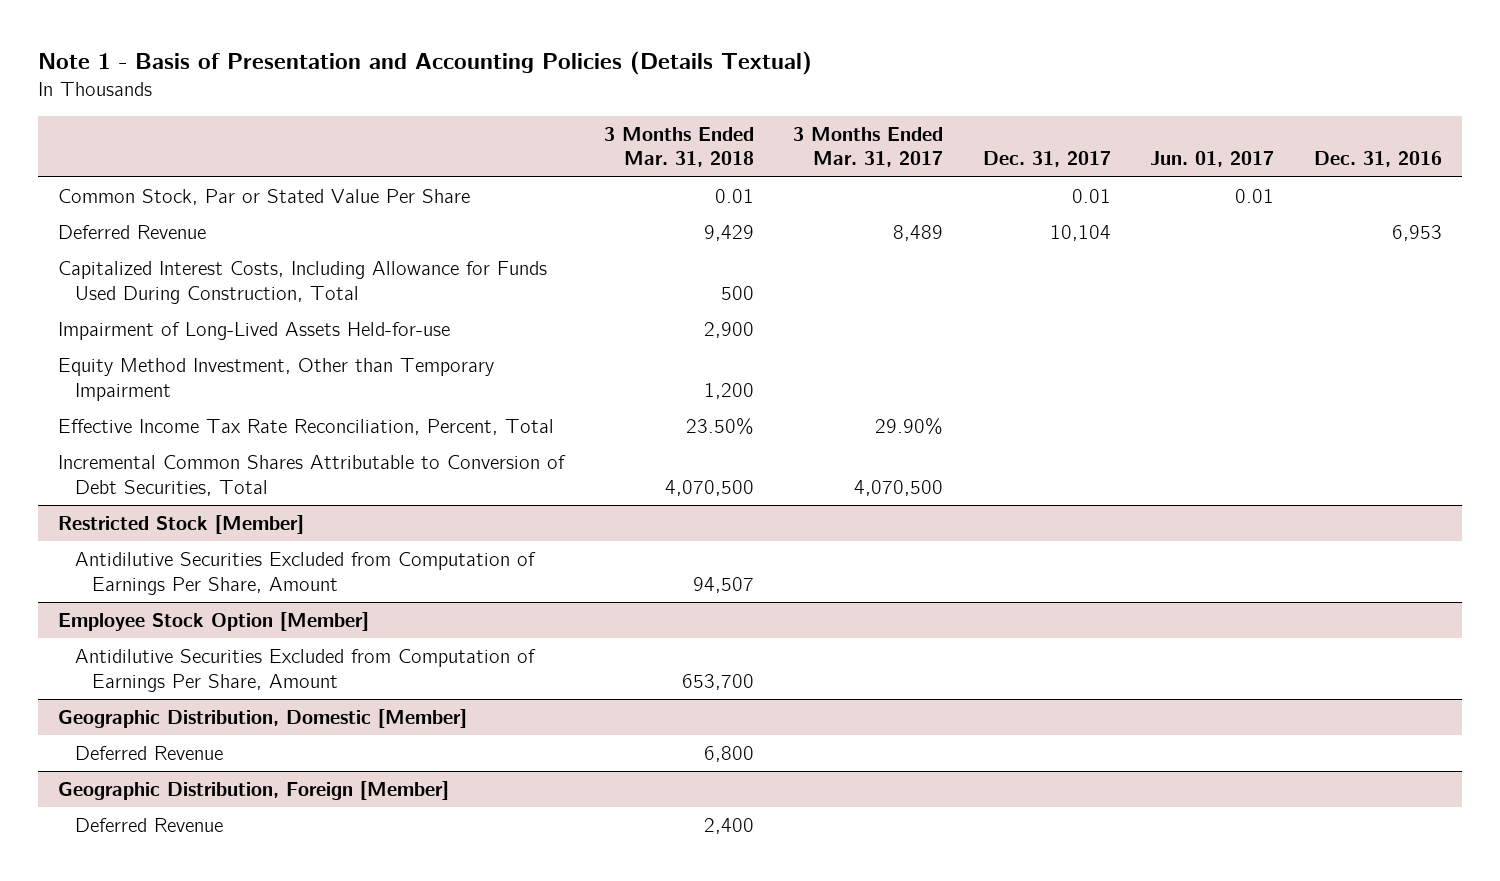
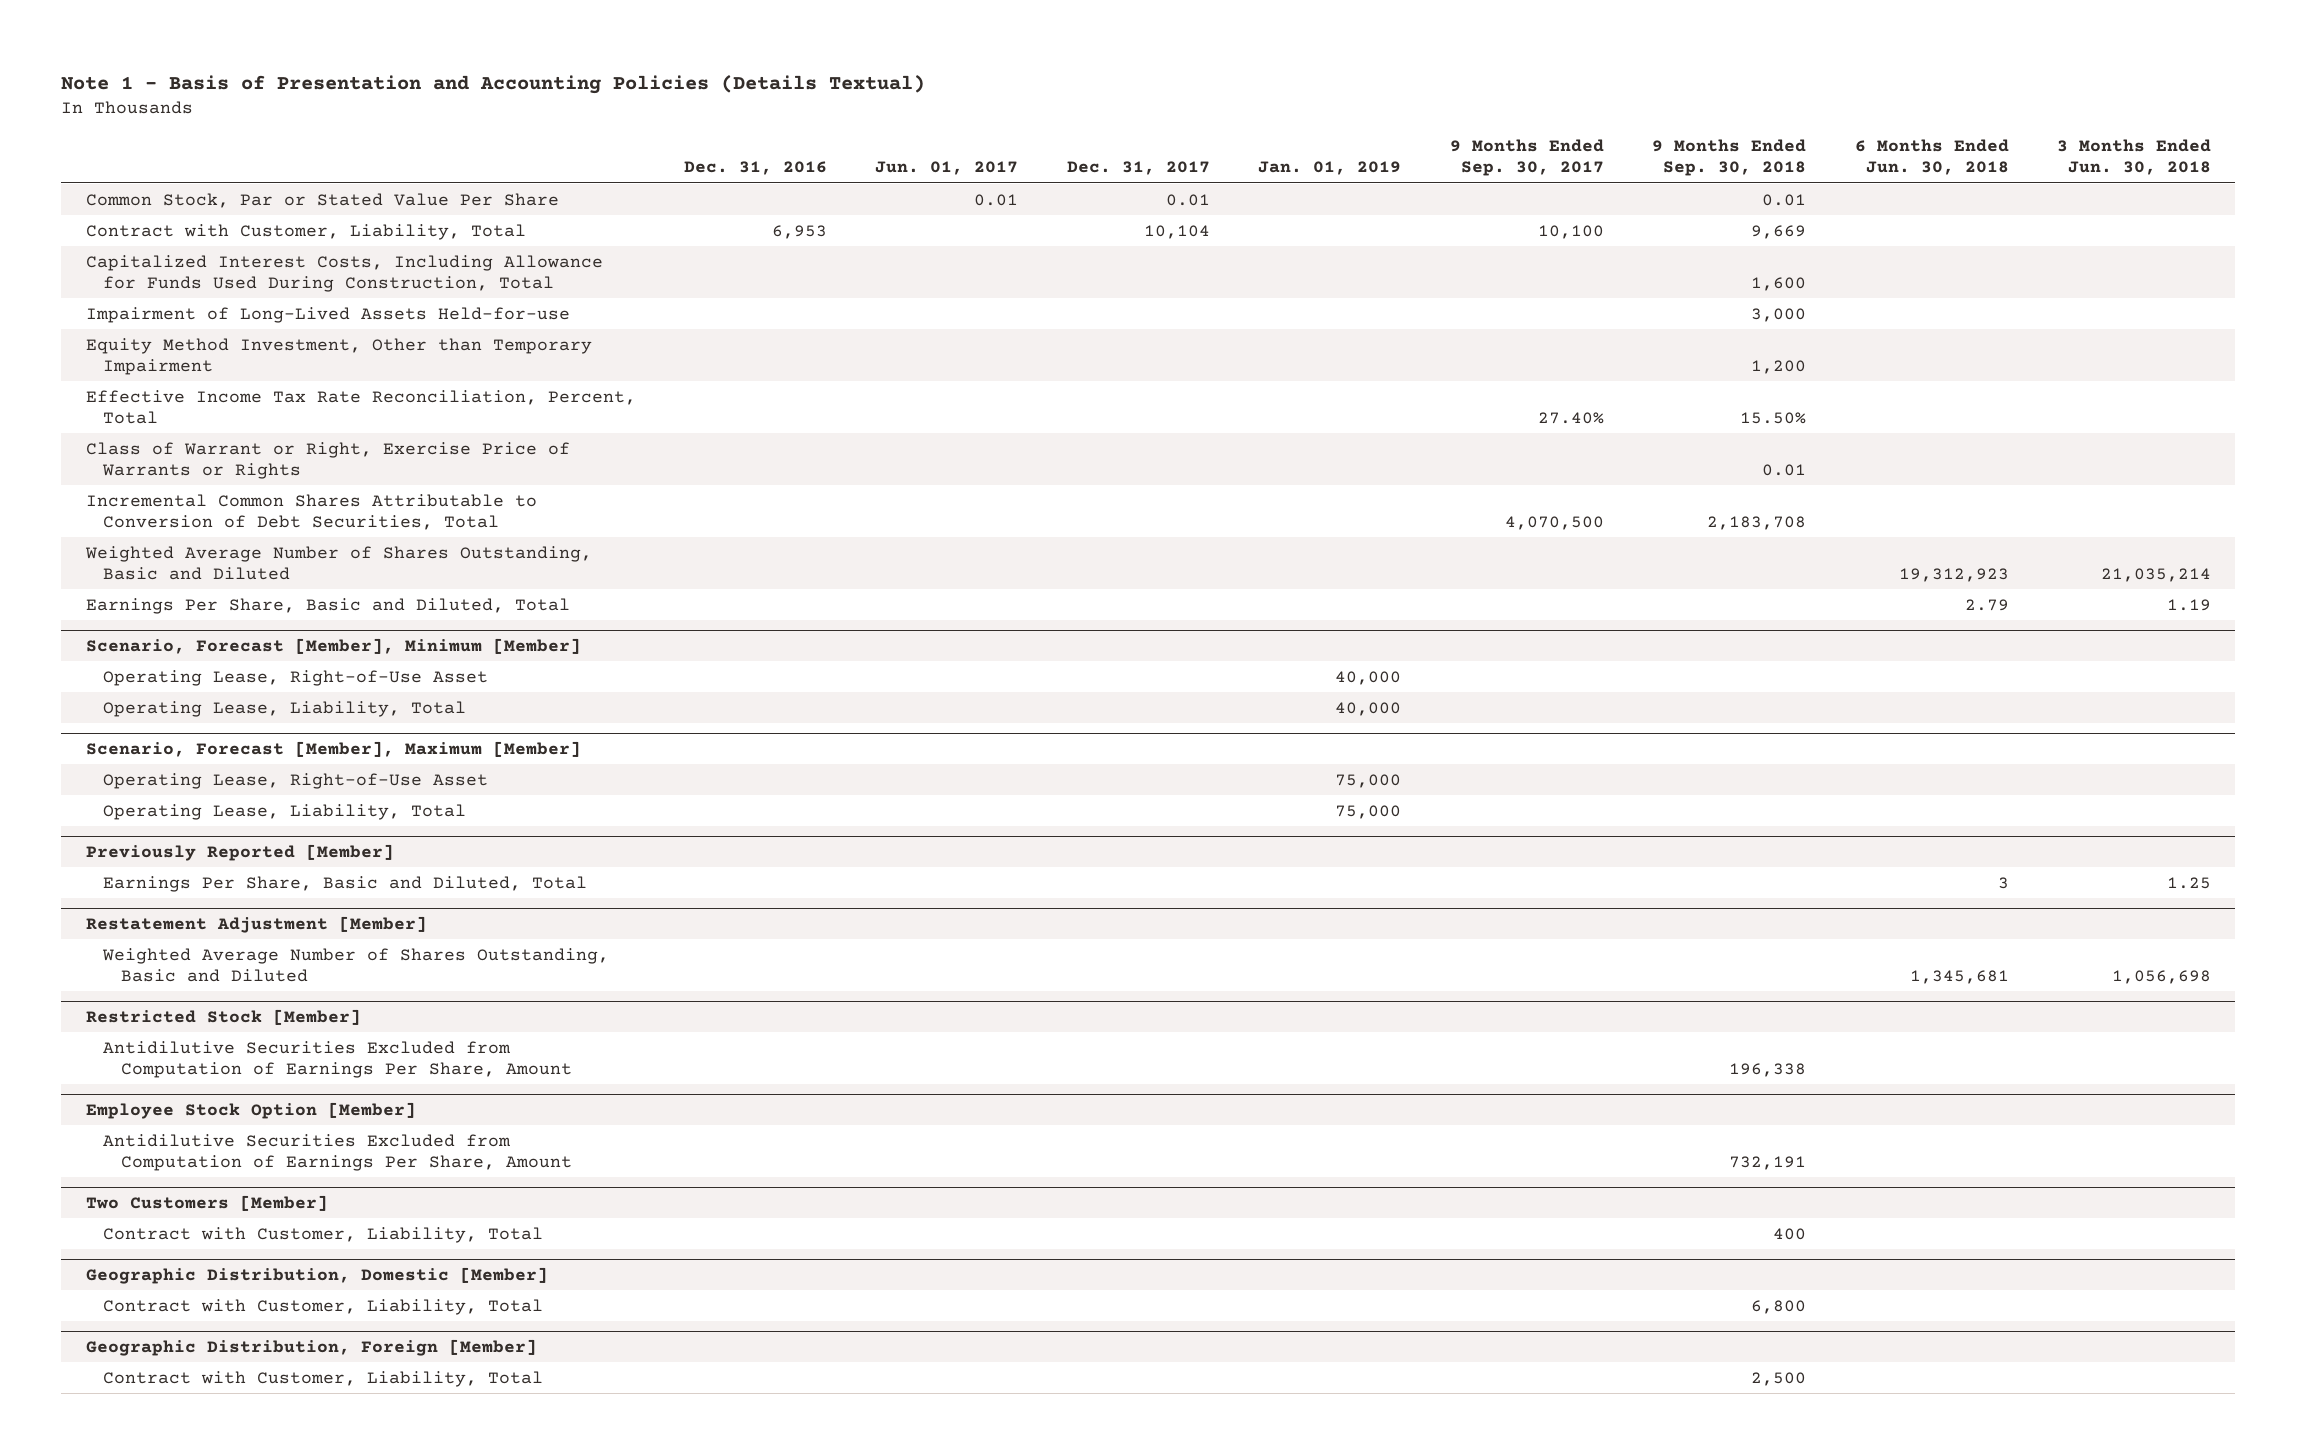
[603,126,754,168] 3 Months Ended Mar. 31, 2018 -> none
[793,126,944,168] 3 Months Ended Mar. 31, 2017 -> none
none -> [1258,161,1402,176] Jan. 01, 2019
none -> [1449,139,1604,177] 9 Months Ended Sep. 30, 2017
none -> [1652,139,1807,177] 9 Months Ended Sep. 30, 2018
none -> [1854,139,2009,176] 6 Months Ended Jun. 30, 2018
none -> [2057,139,2212,176] 3 Months Ended Jun. 30, 2018
[58,225,207,240] Deferred Revenue -> [85,223,526,240] Contract with Customer, Liability, Total
none -> [85,441,570,479] Class of Warrant or Right, Exercise Price of Warrants or Rights
none -> [84,545,592,580] Weighted Average Number of Shares Outstanding, Basic and Diluted
none -> [85,597,570,614] Earnings Per Share, Basic and Diluted, Total
none -> [85,638,581,655] Scenario, Forecast [Member], Minimum [Member]
none -> [103,669,489,686] Operating Lease, Right-of-Use Asset
none -> [103,700,467,717] Operating Lease, Liability, Total
none -> [85,741,581,758] Scenario, Forecast [Member], Maximum [Member]
none -> [103,772,489,789] Operating Lease, Right-of-Use Asset
none -> [103,803,467,820] Operating Lease, Liability, Total
none -> [85,844,394,862] Previously Reported [Member]
none -> [103,875,588,892] Earnings Per Share, Basic and Diluted, Total
none -> [85,916,427,934] Restatement Adjustment [Member]
none -> [102,947,610,982] Weighted Average Number of Shares Outstanding, Basic and Diluted
none -> [85,1195,328,1212] Two Customers [Member]
none -> [103,1226,544,1243] Contract with Customer, Liability, Total
[74,746,223,761] Deferred Revenue -> none
none -> [103,1298,544,1315] Contract with Customer, Liability, Total
[74,818,223,833] Deferred Revenue -> none
none -> [103,1370,544,1387] Contract with Customer, Liability, Total

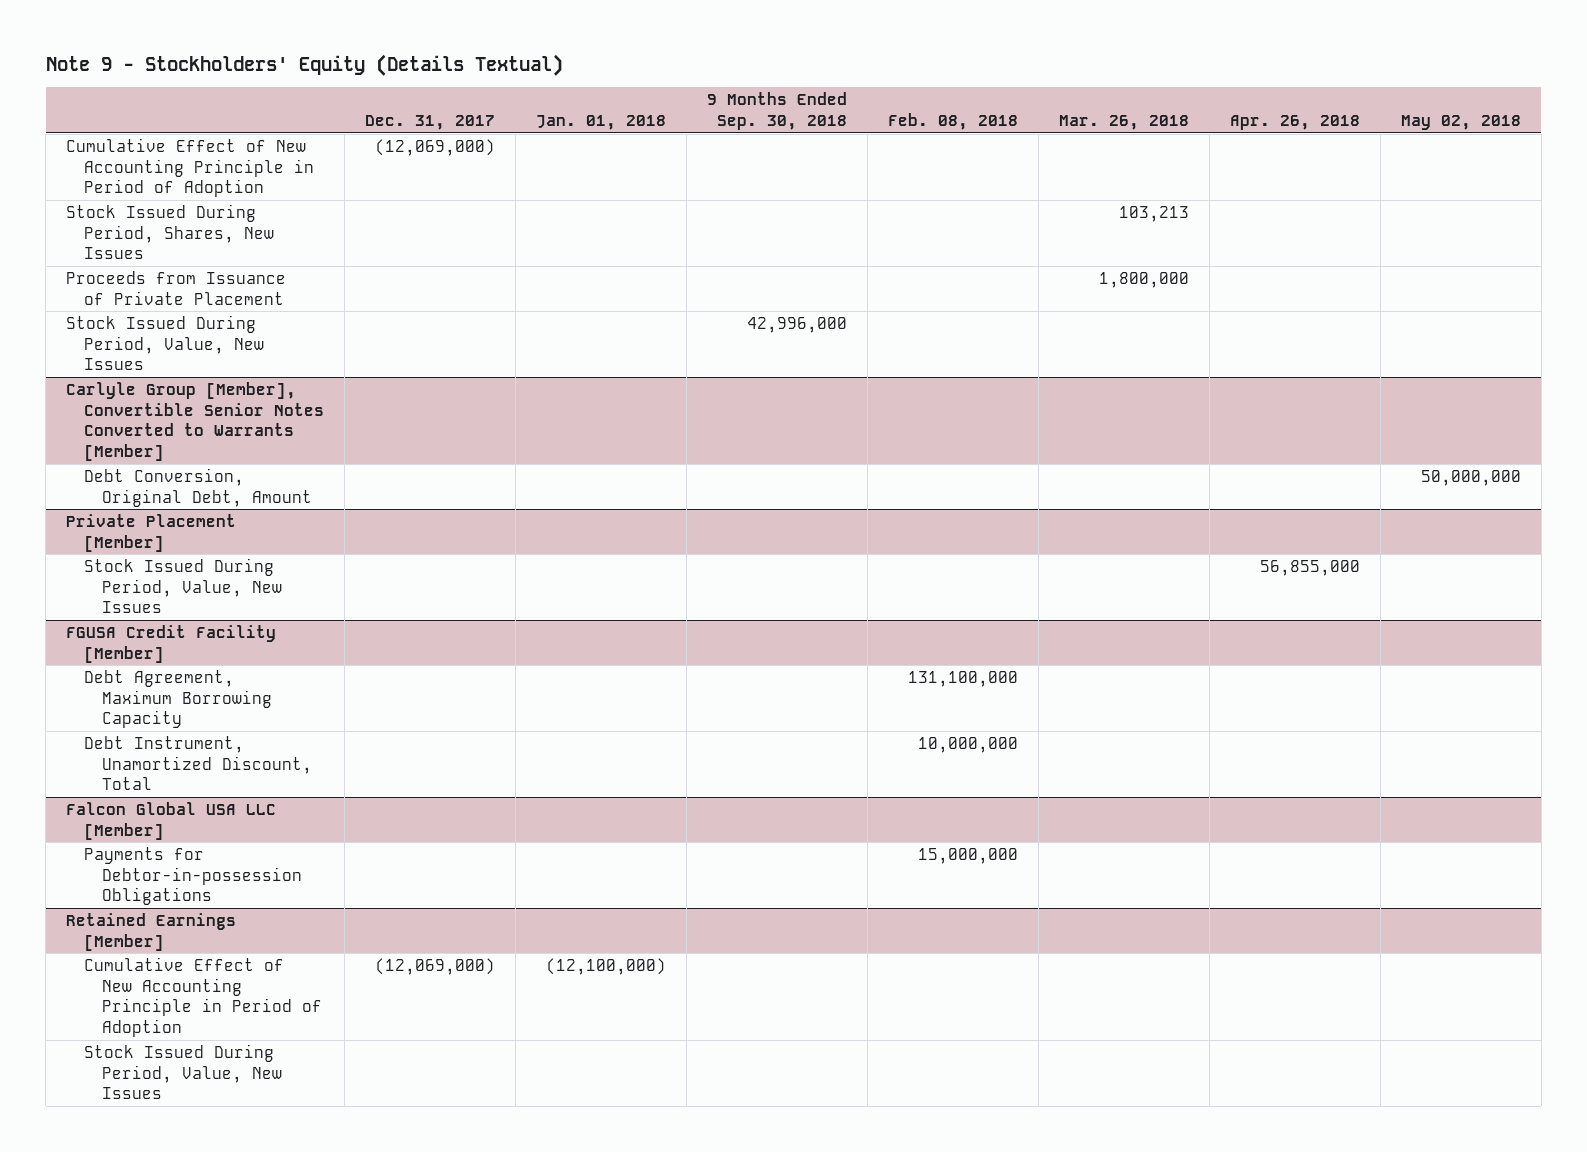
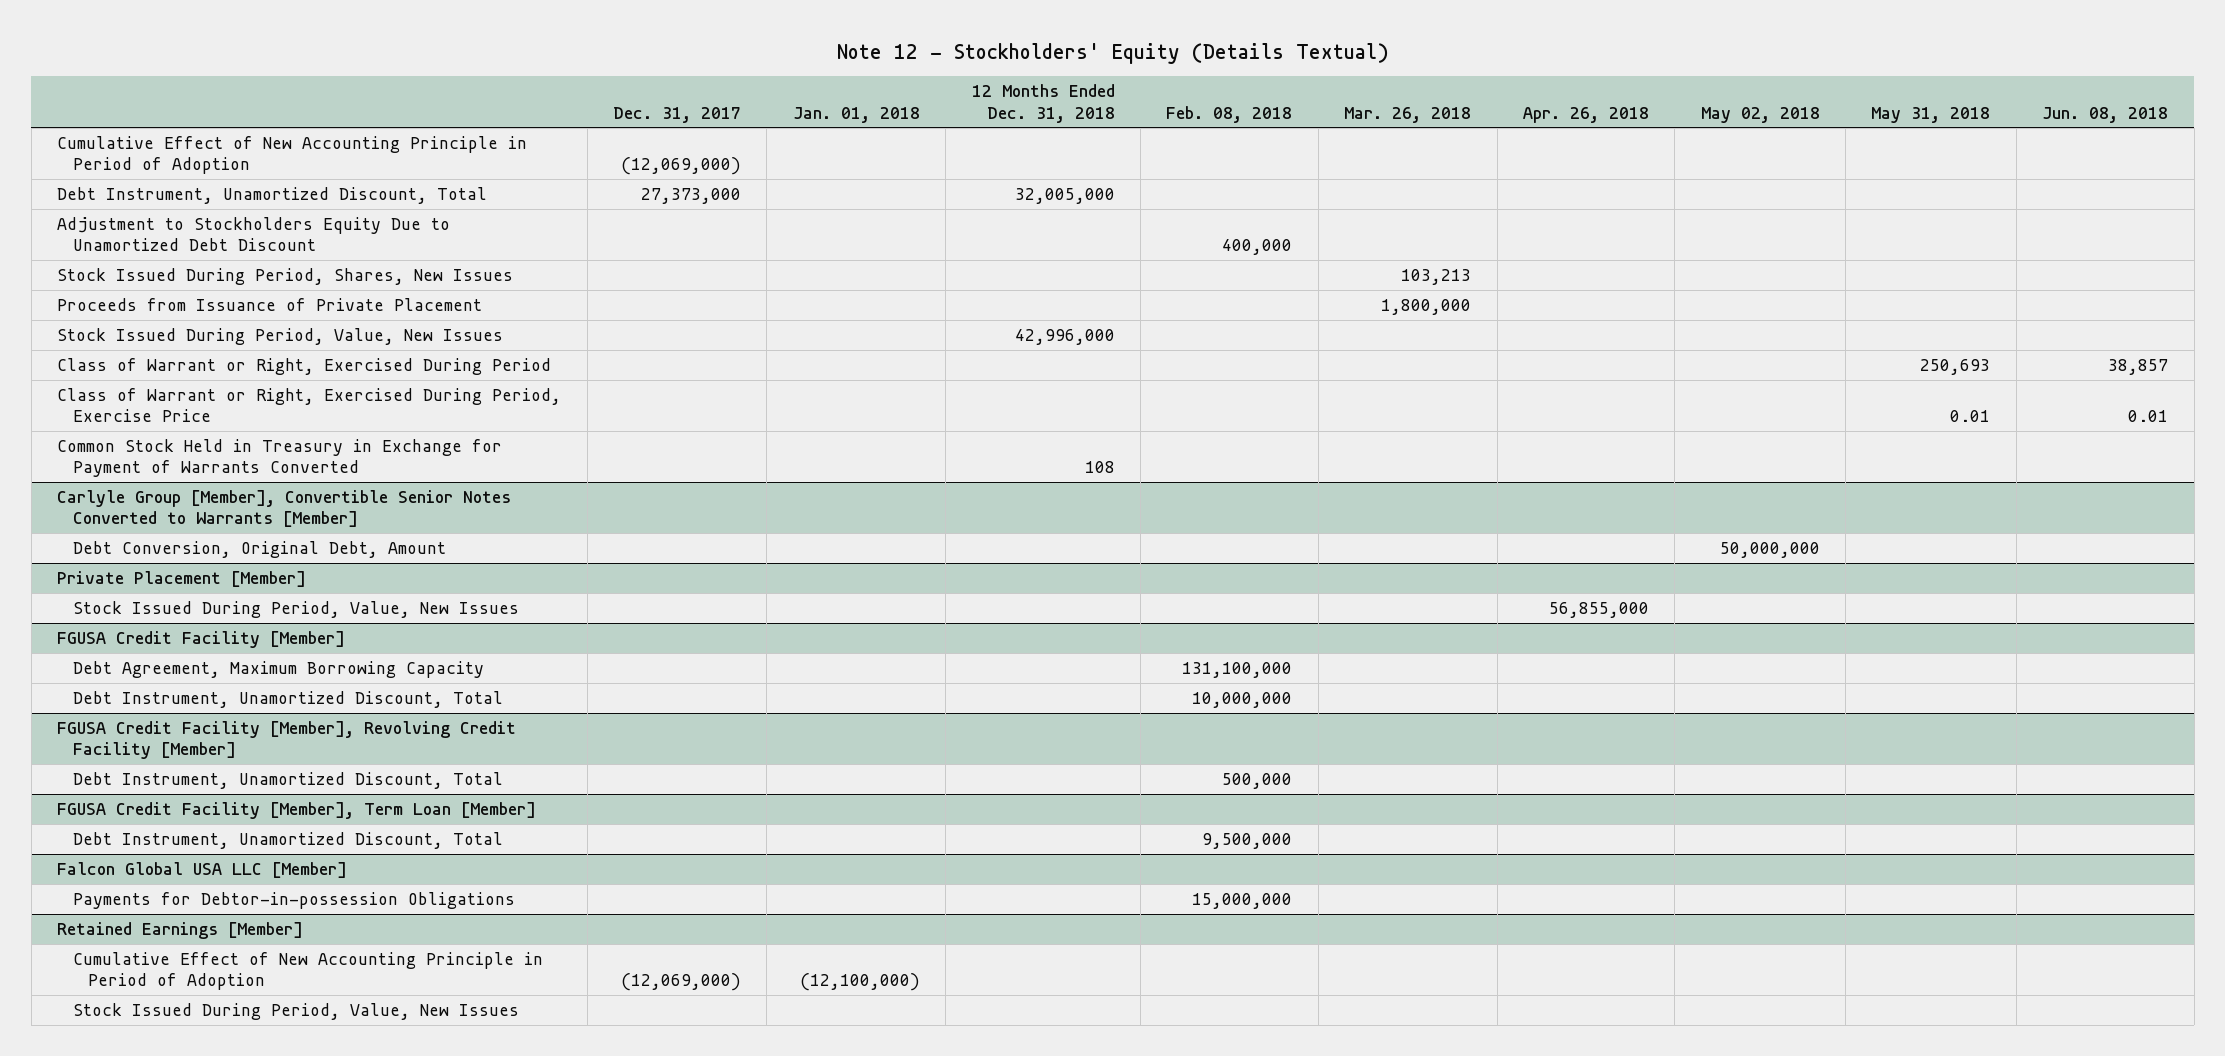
[45,54,563,77] Note 9 - Stockholders' Equity (Details Textual) -> [836,42,1389,64] Note 12 - Stockholders' Equity (Details Textual)
[707,92,848,130] 9 Months Ended Sep. 30, 2018 -> none
none -> [971,84,1115,123] 12 Months Ended Dec. 31, 2018
none -> [1871,106,1991,123] May 31, 2018
none -> [2042,106,2169,123] Jun. 08, 2018
none -> [57,186,488,204] Debt Instrument, Unamortized Discount, Total
none -> [57,216,451,252] Adjustment to Stockholders Equity Due to Unamortized Debt Discount
none -> [57,357,552,375] Class of Warrant or Right, Exercised During Period
none -> [57,387,562,423] Class of Warrant or Right, Exercised During Period, Exercise Price
none -> [57,438,503,478] Common Stock Held in Treasury in Exchange for Payment of Warrants Converted
none -> [57,720,517,760] FGUSA Credit Facility [Member], Revolving Credit Facility [Member]
none -> [72,771,503,789] Debt Instrument, Unamortized Discount, Total
none -> [57,801,537,819] FGUSA Credit Facility [Member], Term Loan [Member]
none -> [72,831,503,849] Debt Instrument, Unamortized Discount, Total

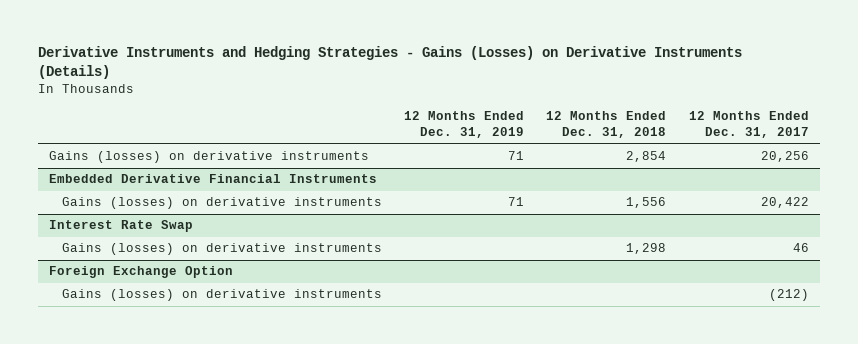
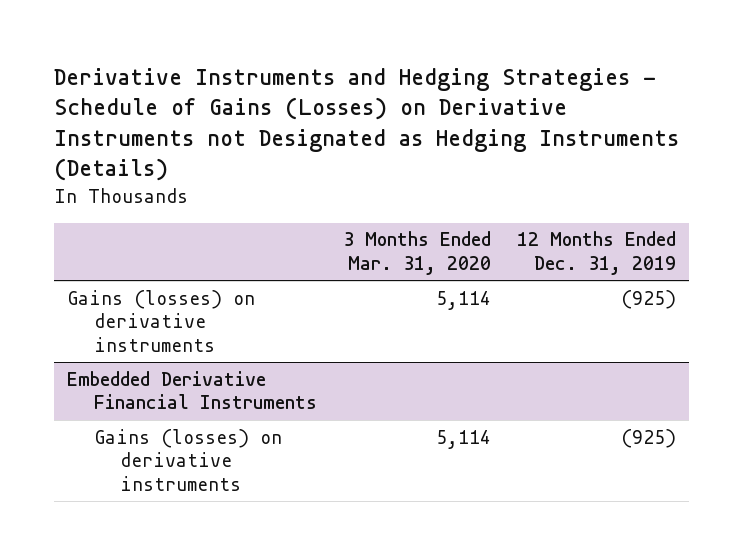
[37,45,742,80] Derivative Instruments and Hedging Strategies - Gains (Losses) on Derivative Instruments (Details) -> [54,67,680,182] Derivative Instruments and Hedging Strategies - Schedule of Gains (Losses) on Derivative Instruments not Designated as Hedging Instruments (Details)
[546,111,667,139] 12 Months Ended Dec. 31, 2018 -> none
[688,111,809,139] 12 Months Ended Dec. 31, 2017 -> none
none -> [342,231,491,275] 3 Months Ended Mar. 31, 2020
[508,151,525,161] 71 -> [620,289,676,309] (925)
[49,220,194,233] Interest Rate Swap -> none
[61,243,382,256] Gains (losses) on derivative instruments -> none
[49,266,234,279] Foreign Exchange Option -> none
[61,289,382,302] Gains (losses) on derivative instruments -> none
[508,197,525,207] 71 -> [620,428,676,448] (925)

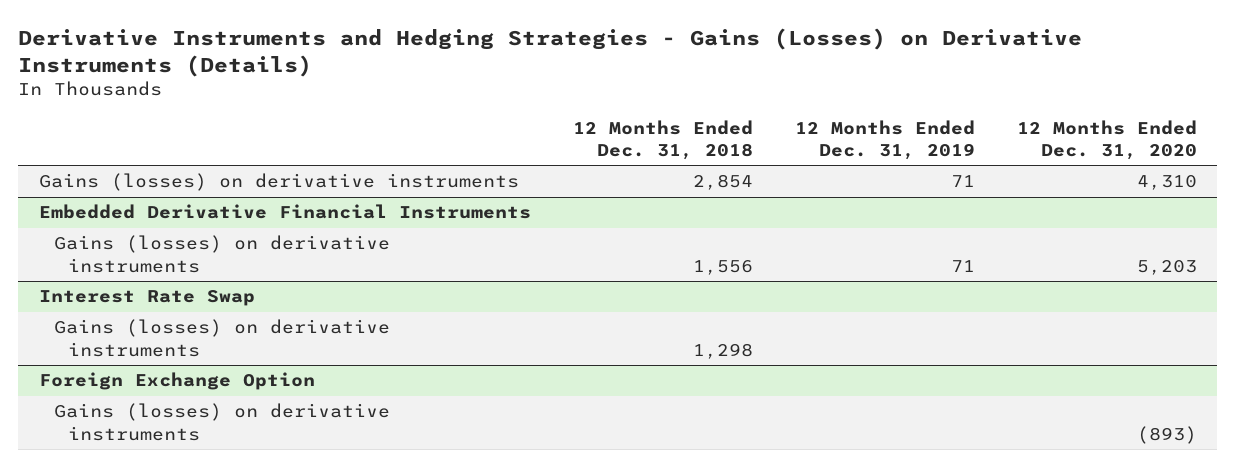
[54,67,680,182] Derivative Instruments and Hedging Strategies - Schedule of Gains (Losses) on Derivative Instruments not Designated as Hedging Instruments (Details) -> [18,28,1083,77] Derivative Instruments and Hedging Strategies - Gains (Losses) on Derivative Instruments (Details)
[342,231,491,275] 3 Months Ended Mar. 31, 2020 -> none
none -> [573,119,754,161] 12 Months Ended Dec. 31, 2018
none -> [1016,119,1197,161] 12 Months Ended Dec. 31, 2020
[620,289,676,309] (925) -> [950,175,975,188] 71
[620,428,676,448] (925) -> [950,259,975,272] 71
none -> [39,290,256,307] Interest Rate Swap
none -> [53,319,390,357] Gains (losses) on derivative instruments
none -> [39,372,316,391] Foreign Exchange Option
none -> [53,403,390,441] Gains (losses) on derivative instruments

